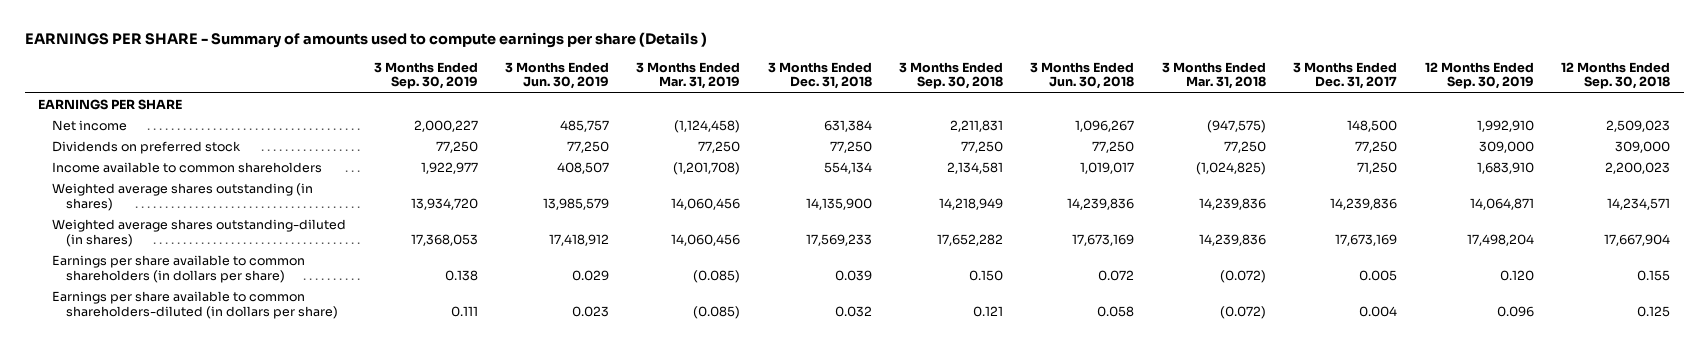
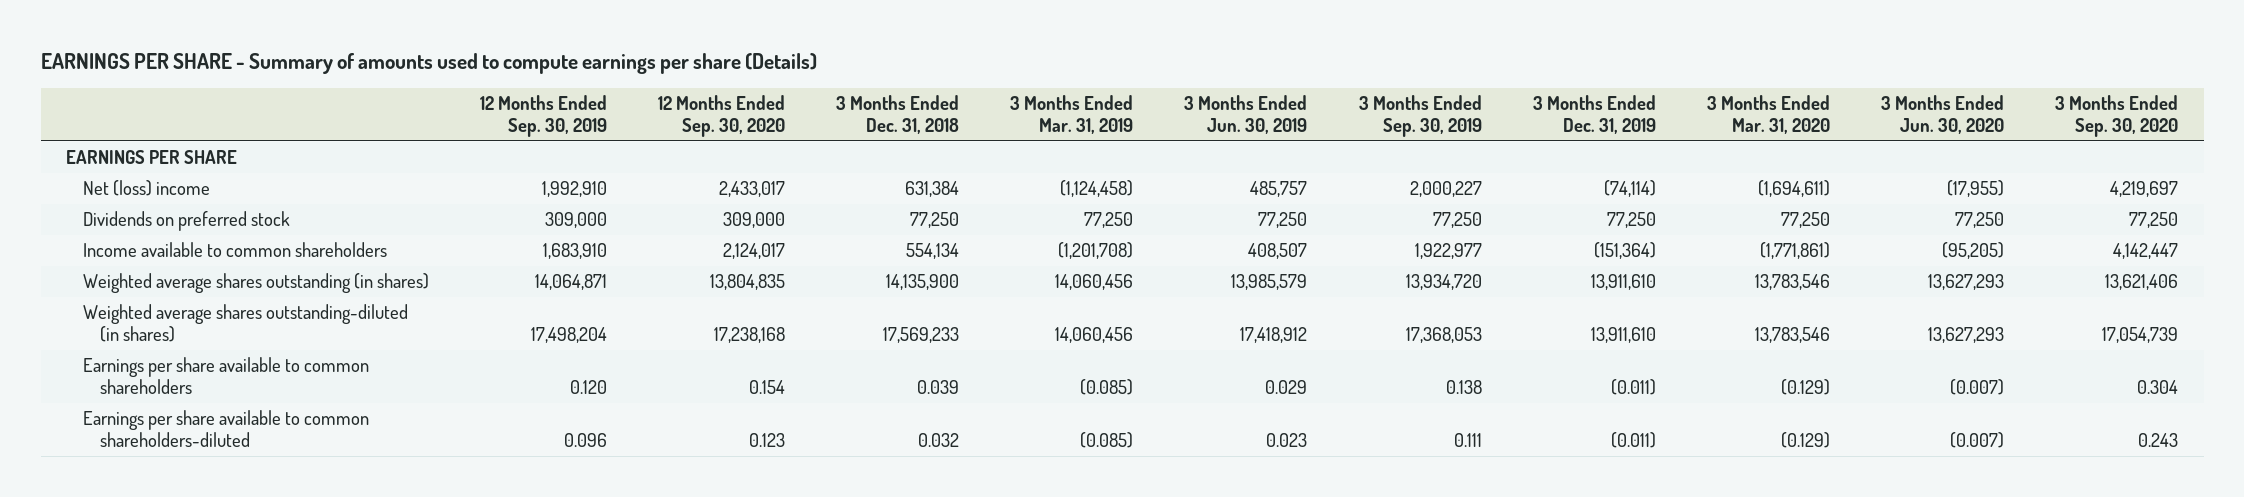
[24,32,707,49] EARNINGS PER SHARE - Summary of amounts used to compute earnings per share (Details ) -> [40,53,817,75] EARNINGS PER SHARE - Summary of amounts used to compute earnings per share (Details)
[899,61,1004,90] 3 Months Ended Sep. 30, 2018 -> none
[1030,61,1135,90] 3 Months Ended Jun. 30, 2018 -> none
[1161,61,1266,90] 3 Months Ended Mar. 31, 2018 -> none
[1293,61,1398,90] 3 Months Ended Dec. 31, 2017 -> none
[1560,61,1670,90] 12 Months Ended Sep. 30, 2018 -> none
none -> [658,95,786,137] 12 Months Ended Sep. 30, 2020
none -> [1532,95,1656,134] 3 Months Ended Dec. 31, 2019
none -> [1706,95,1830,134] 3 Months Ended Mar. 31, 2020
none -> [1880,95,2004,134] 3 Months Ended Jun. 30, 2020
none -> [2055,95,2179,137] 3 Months Ended Sep. 30, 2020
[52,120,128,132] Net income -> [82,180,210,197] Net (loss) income
[52,255,306,284] Earnings per share available to common shareholders (in dollars per share) -> [82,357,369,394] Earnings per share available to common shareholders
[52,291,338,320] Earnings per share available to common shareholders-diluted (in dollars per share) -> [82,410,369,447] Earnings per share available to common shareholders-diluted

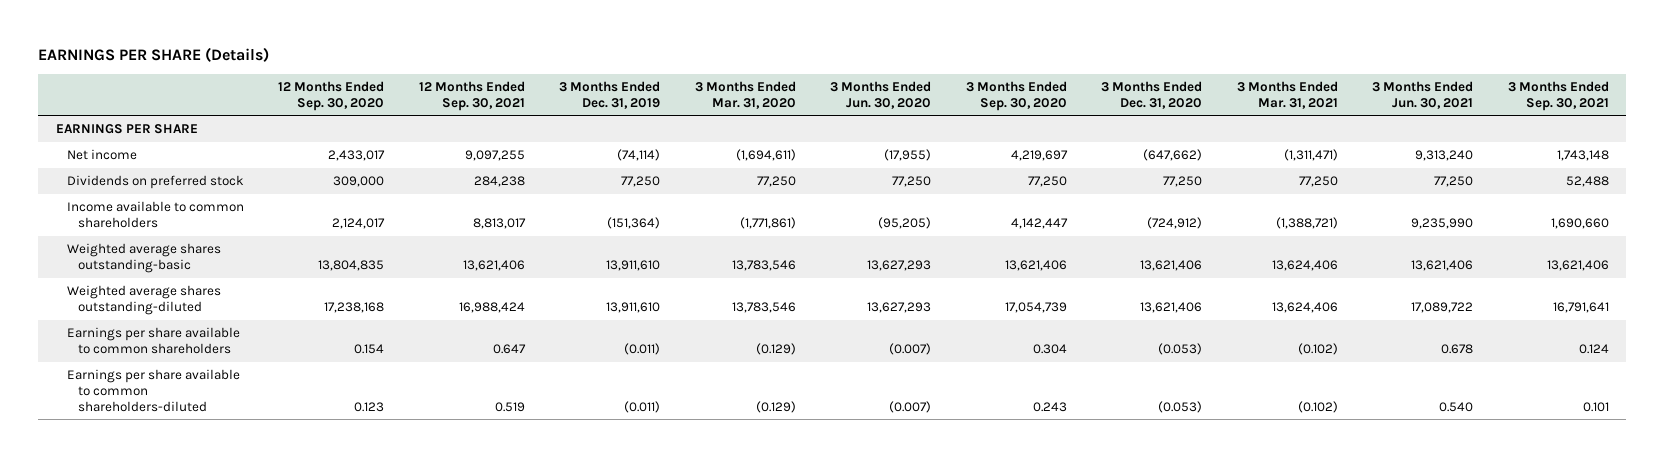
[40,53,817,75] EARNINGS PER SHARE - Summary of amounts used to compute earnings per share (Details) -> [38,46,270,62] EARNINGS PER SHARE (Details)
[480,95,608,137] 12 Months Ended Sep. 30, 2019 -> none
[836,95,960,134] 3 Months Ended Dec. 31, 2018 -> none
[1010,95,1134,134] 3 Months Ended Mar. 31, 2019 -> none
[1184,95,1308,134] 3 Months Ended Jun. 30, 2019 -> none
[1358,95,1482,137] 3 Months Ended Sep. 30, 2019 -> none
none -> [418,80,525,111] 12 Months Ended Sep. 30, 2021
none -> [1101,80,1203,109] 3 Months Ended Dec. 31, 2020
none -> [1236,80,1338,109] 3 Months Ended Mar. 31, 2021
none -> [1372,80,1474,109] 3 Months Ended Jun. 30, 2021
none -> [1507,80,1609,111] 3 Months Ended Sep. 30, 2021
[82,180,210,197] Net (loss) income -> [66,149,137,161] Net income
[82,273,429,294] Weighted average shares outstanding (in shares) -> [66,243,221,274] Weighted average shares outstanding-basic
[82,304,408,342] Weighted average shares outstanding-diluted (in shares) -> [66,285,221,316] Weighted average shares outstanding-diluted

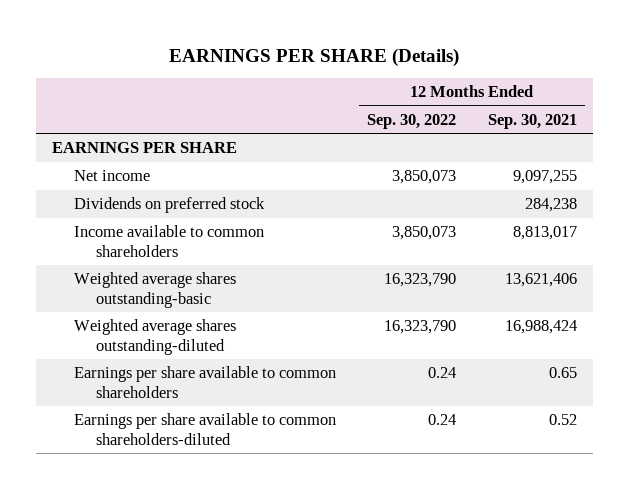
[278,80,385,111] 12 Months Ended Sep. 30, 2020 -> none
[559,80,661,109] 3 Months Ended Dec. 31, 2019 -> none
[694,80,796,109] 3 Months Ended Mar. 31, 2020 -> none
[830,80,932,109] 3 Months Ended Jun. 30, 2020 -> none
[965,80,1067,111] 3 Months Ended Sep. 30, 2020 -> none
[1101,80,1203,109] 3 Months Ended Dec. 31, 2020 -> none
[1236,80,1338,109] 3 Months Ended Mar. 31, 2021 -> none
[1372,80,1474,109] 3 Months Ended Jun. 30, 2021 -> none
[1507,80,1609,111] 3 Months Ended Sep. 30, 2021 -> none
none -> [367,113,457,129] Sep. 30, 2022
[492,344,526,355] 0.647 -> [548,367,577,379] 0.65
[494,401,525,412] 0.519 -> [548,414,577,426] 0.52

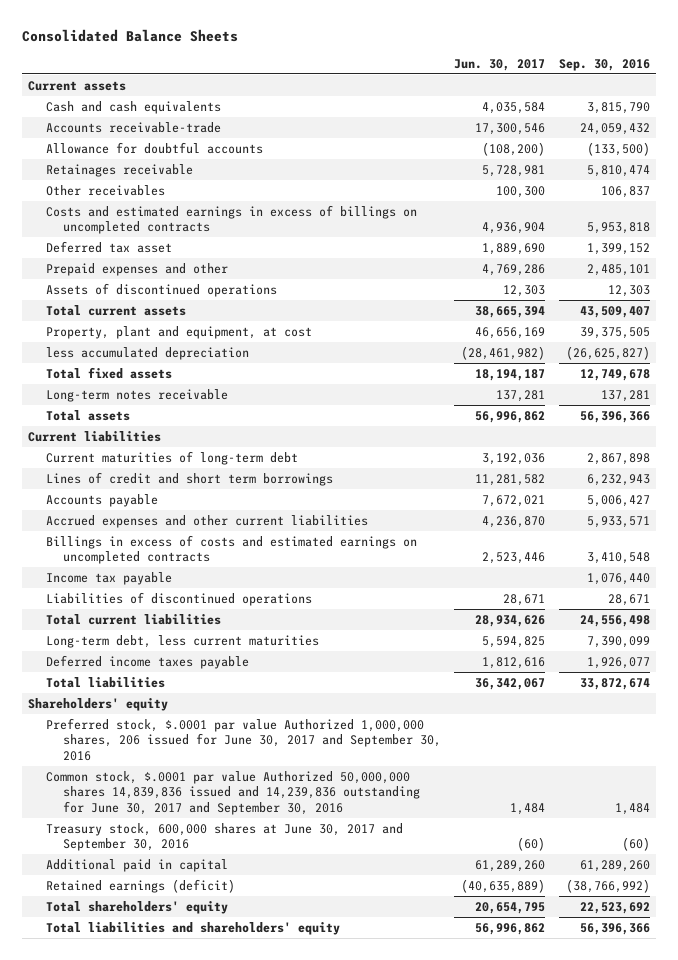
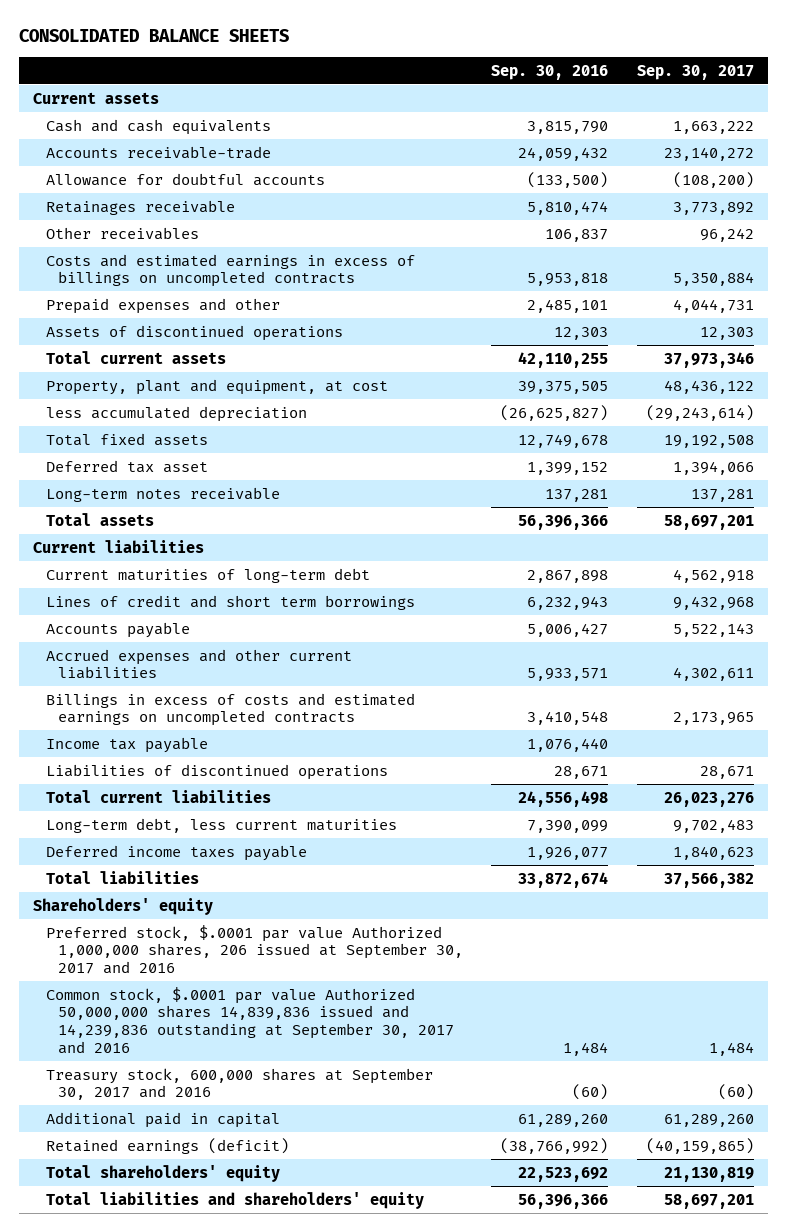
[21,28,238,42] Consolidated Balance Sheets -> [19,29,290,43] CONSOLIDATED BALANCE SHEETS
[454,58,546,71] Jun. 30, 2017 -> none
none -> [636,64,754,80] Sep. 30, 2017
[579,305,650,318] 43,509,407 -> [518,351,609,368] 42,110,255
[45,240,172,253] Deferred tax asset -> [45,459,208,473] Deferred tax asset
[45,717,441,762] Preferred stock, $.0001 par value Authorized 1,000,000 shares, 206 issued for June 30, 2017 and September 30, 2016 -> [45,924,463,974] Preferred stock, $.0001 par value Authorized 1,000,000 shares, 206 issued at September 30, 2017 and 2016
[45,770,420,816] Common stock, $.0001 par value Authorized 50,000,000 shares 14,839,836 issued and 14,239,836 outstanding for June 30, 2017 and September 30, 2016 -> [45,986,454,1054] Common stock, $.0001 par value Authorized 50,000,000 shares 14,839,836 issued and 14,239,836 outstanding at September 30, 2017 and 2016
[45,822,403,852] Treasury stock, 600,000 shares at June 30, 2017 and September 30, 2016 -> [45,1067,433,1101] Treasury stock, 600,000 shares at September 30, 2017 and 2016

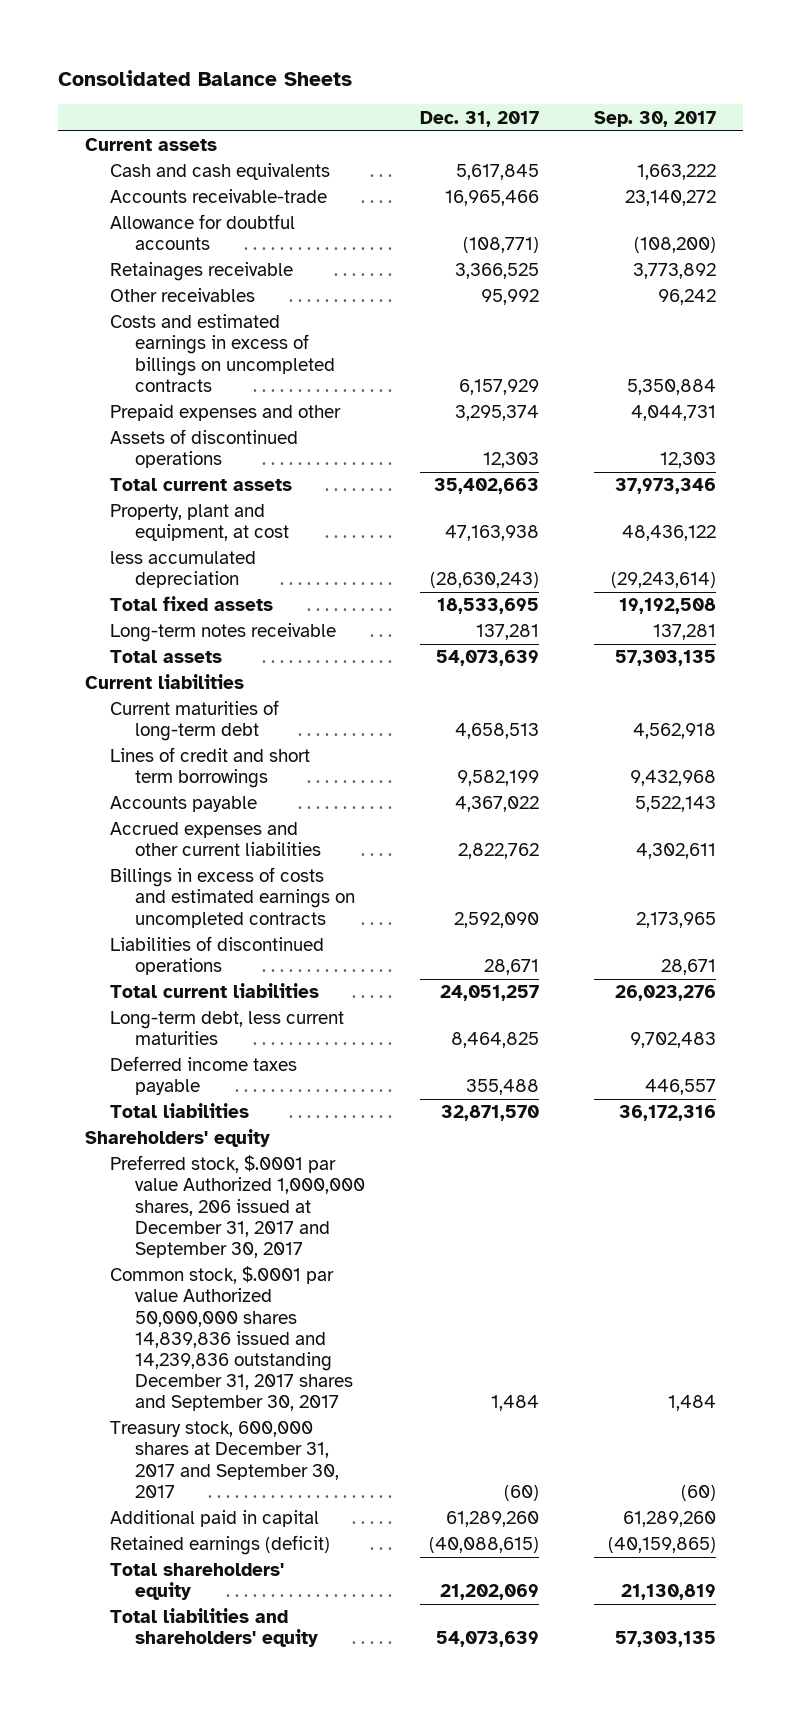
[19,29,290,43] CONSOLIDATED BALANCE SHEETS -> [57,69,352,86] Consolidated Balance Sheets
[491,64,609,80] Sep. 30, 2016 -> none
none -> [419,110,539,127] Dec. 31, 2017
[45,459,208,473] Deferred tax asset -> none
[663,514,754,530] 58,697,201 -> [614,650,716,667] 57,303,135
[45,736,208,753] Income tax payable -> none
[672,845,754,860] 1,840,623 -> [644,1079,716,1096] 446,557
[663,872,754,888] 37,566,382 -> [618,1105,716,1122] 36,172,316
[45,924,463,974] Preferred stock, $.0001 par value Authorized 1,000,000 shares, 206 issued at September 30, 2017 and 2016 -> [109,1155,365,1258] Preferred stock, $.0001 par value Authorized 1,000,000 shares, 206 issued at December 31, 2017 and September 30, 2017
[45,986,454,1054] Common stock, $.0001 par value Authorized 50,000,000 shares 14,839,836 issued and 14,239,836 outstanding at September 30, 2017 and 2016 -> [109,1266,353,1412] Common stock, $.0001 par value Authorized 50,000,000 shares 14,839,836 issued and 14,239,836 outstanding December 31, 2017 shares and September 30, 2017
[45,1067,433,1101] Treasury stock, 600,000 shares at September 30, 2017 and 2016 -> [109,1421,339,1498] Treasury stock, 600,000 shares at December 31, 2017 and September 30, 2017
[663,1193,754,1209] 58,697,201 -> [614,1631,716,1648] 57,303,135

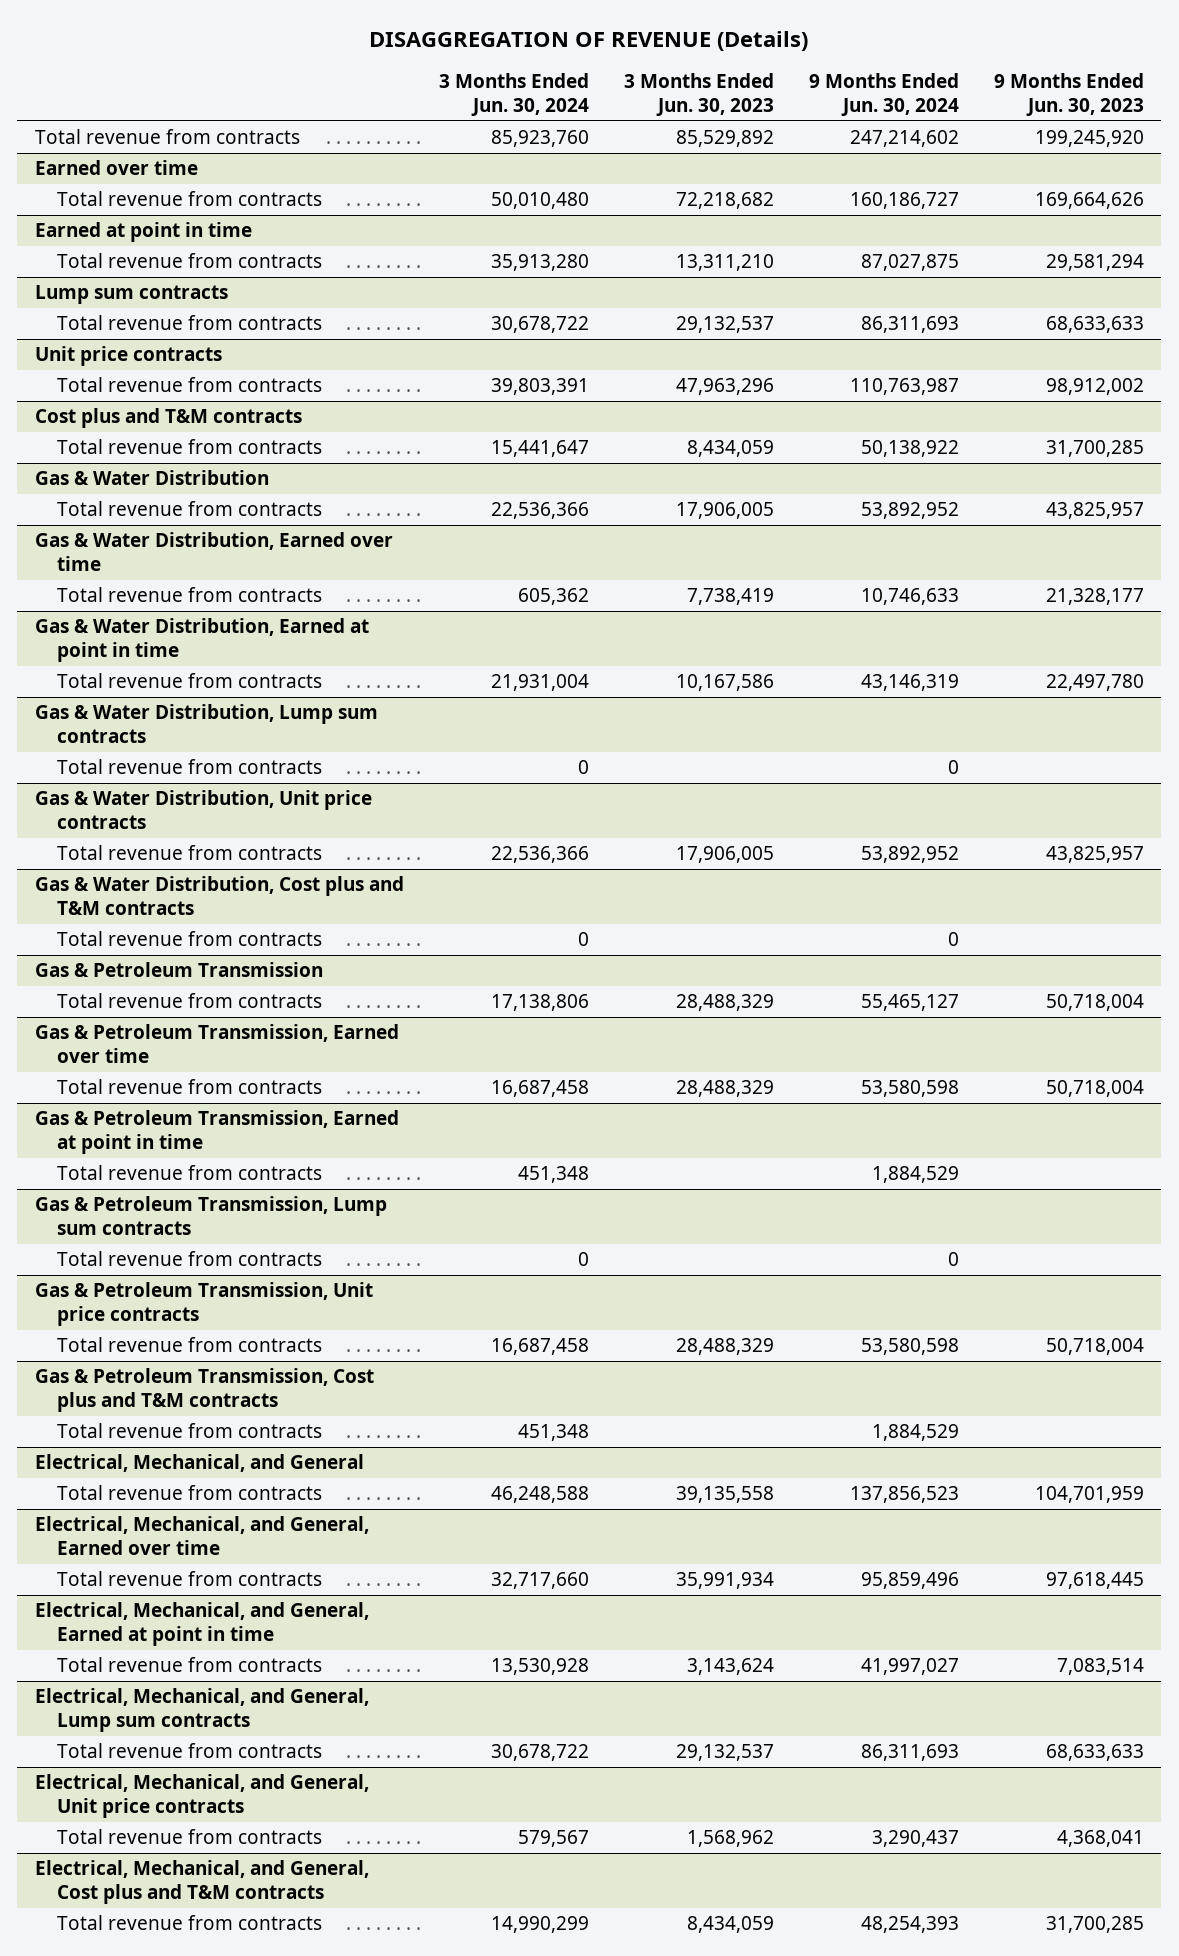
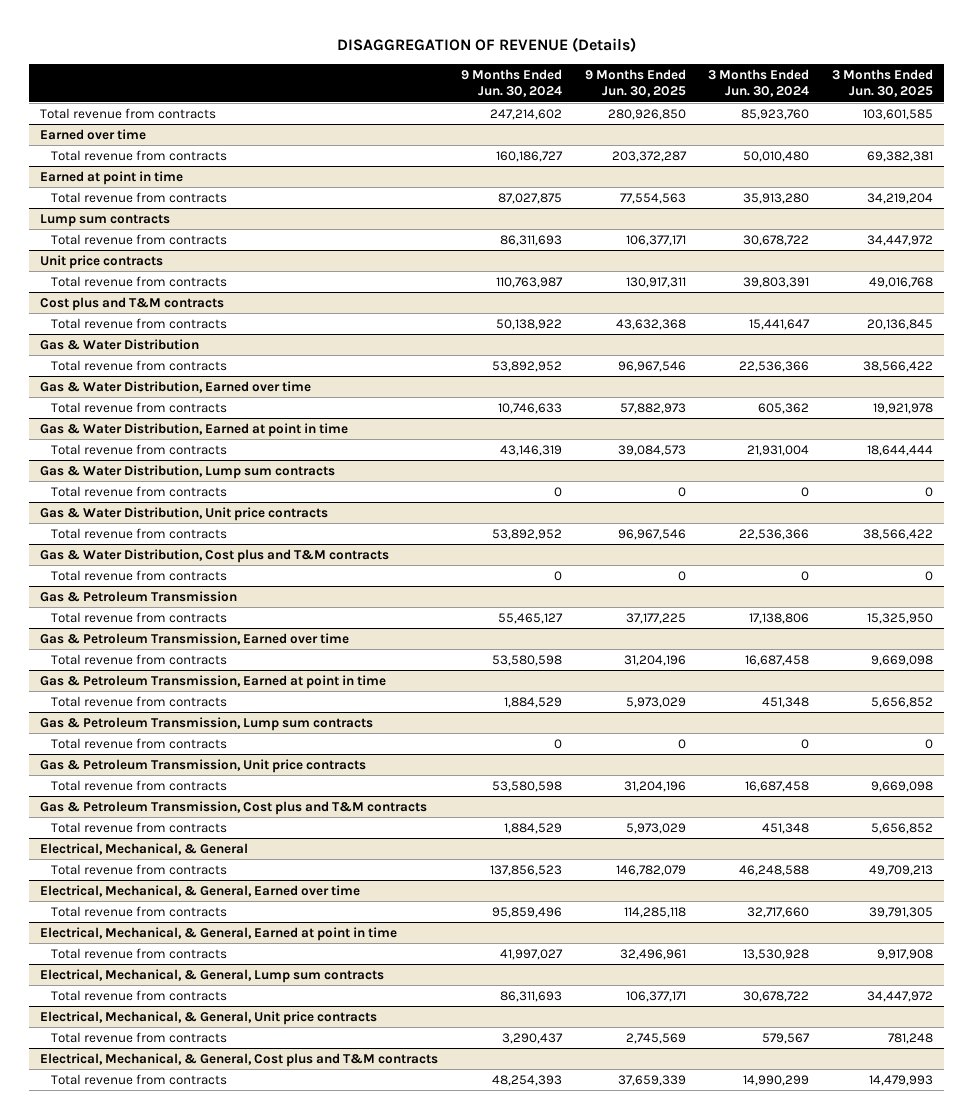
[623,73,774,117] 3 Months Ended Jun. 30, 2023 -> none
[993,73,1144,117] 9 Months Ended Jun. 30, 2023 -> none
none -> [584,68,686,98] 9 Months Ended Jun. 30, 2025
none -> [831,68,933,98] 3 Months Ended Jun. 30, 2025
[34,1454,364,1473] Electrical, Mechanical, and General -> [40,842,249,855] Electrical, Mechanical, & General
[34,1516,369,1556] Electrical, Mechanical, and General, Earned over time -> [40,884,361,897] Electrical, Mechanical, & General, Earned over time
[34,1602,369,1647] Electrical, Mechanical, and General, Earned at point in time -> [40,926,398,941] Electrical, Mechanical, & General, Earned at point in time
[34,1688,369,1733] Electrical, Mechanical, and General, Lump sum contracts -> [40,968,385,983] Electrical, Mechanical, & General, Lump sum contracts
[34,1774,369,1819] Electrical, Mechanical, and General, Unit price contracts -> [40,1010,378,1025] Electrical, Mechanical, & General, Unit price contracts
[34,1860,369,1905] Electrical, Mechanical, and General, Cost plus and T&M contracts -> [40,1052,439,1067] Electrical, Mechanical, & General, Cost plus and T&M contracts

